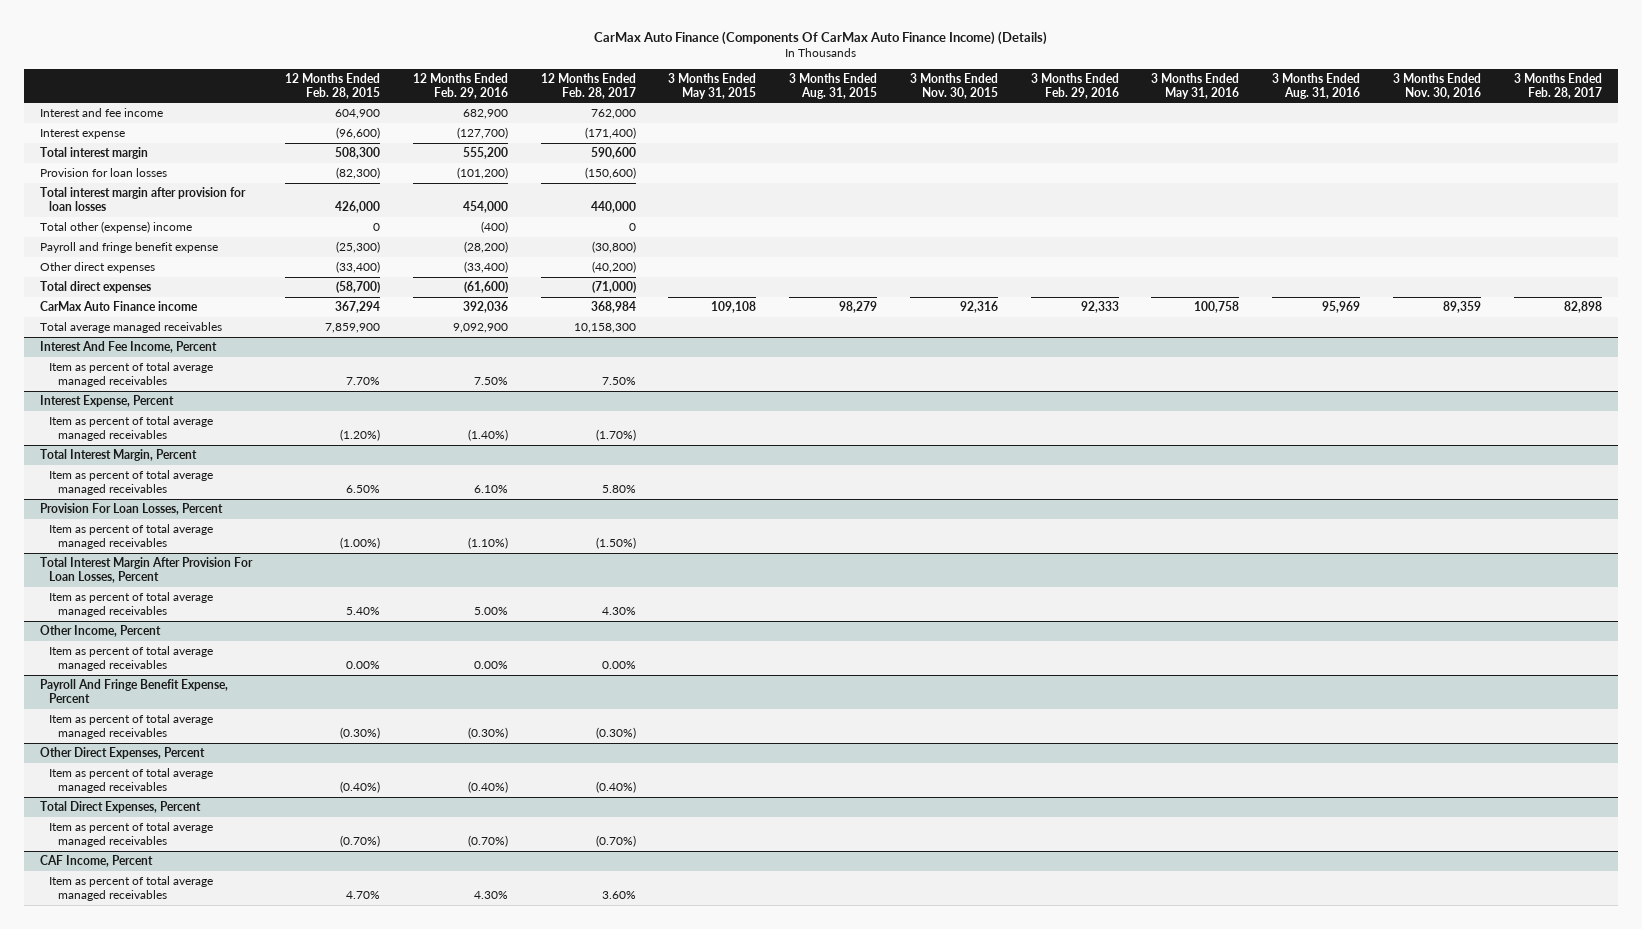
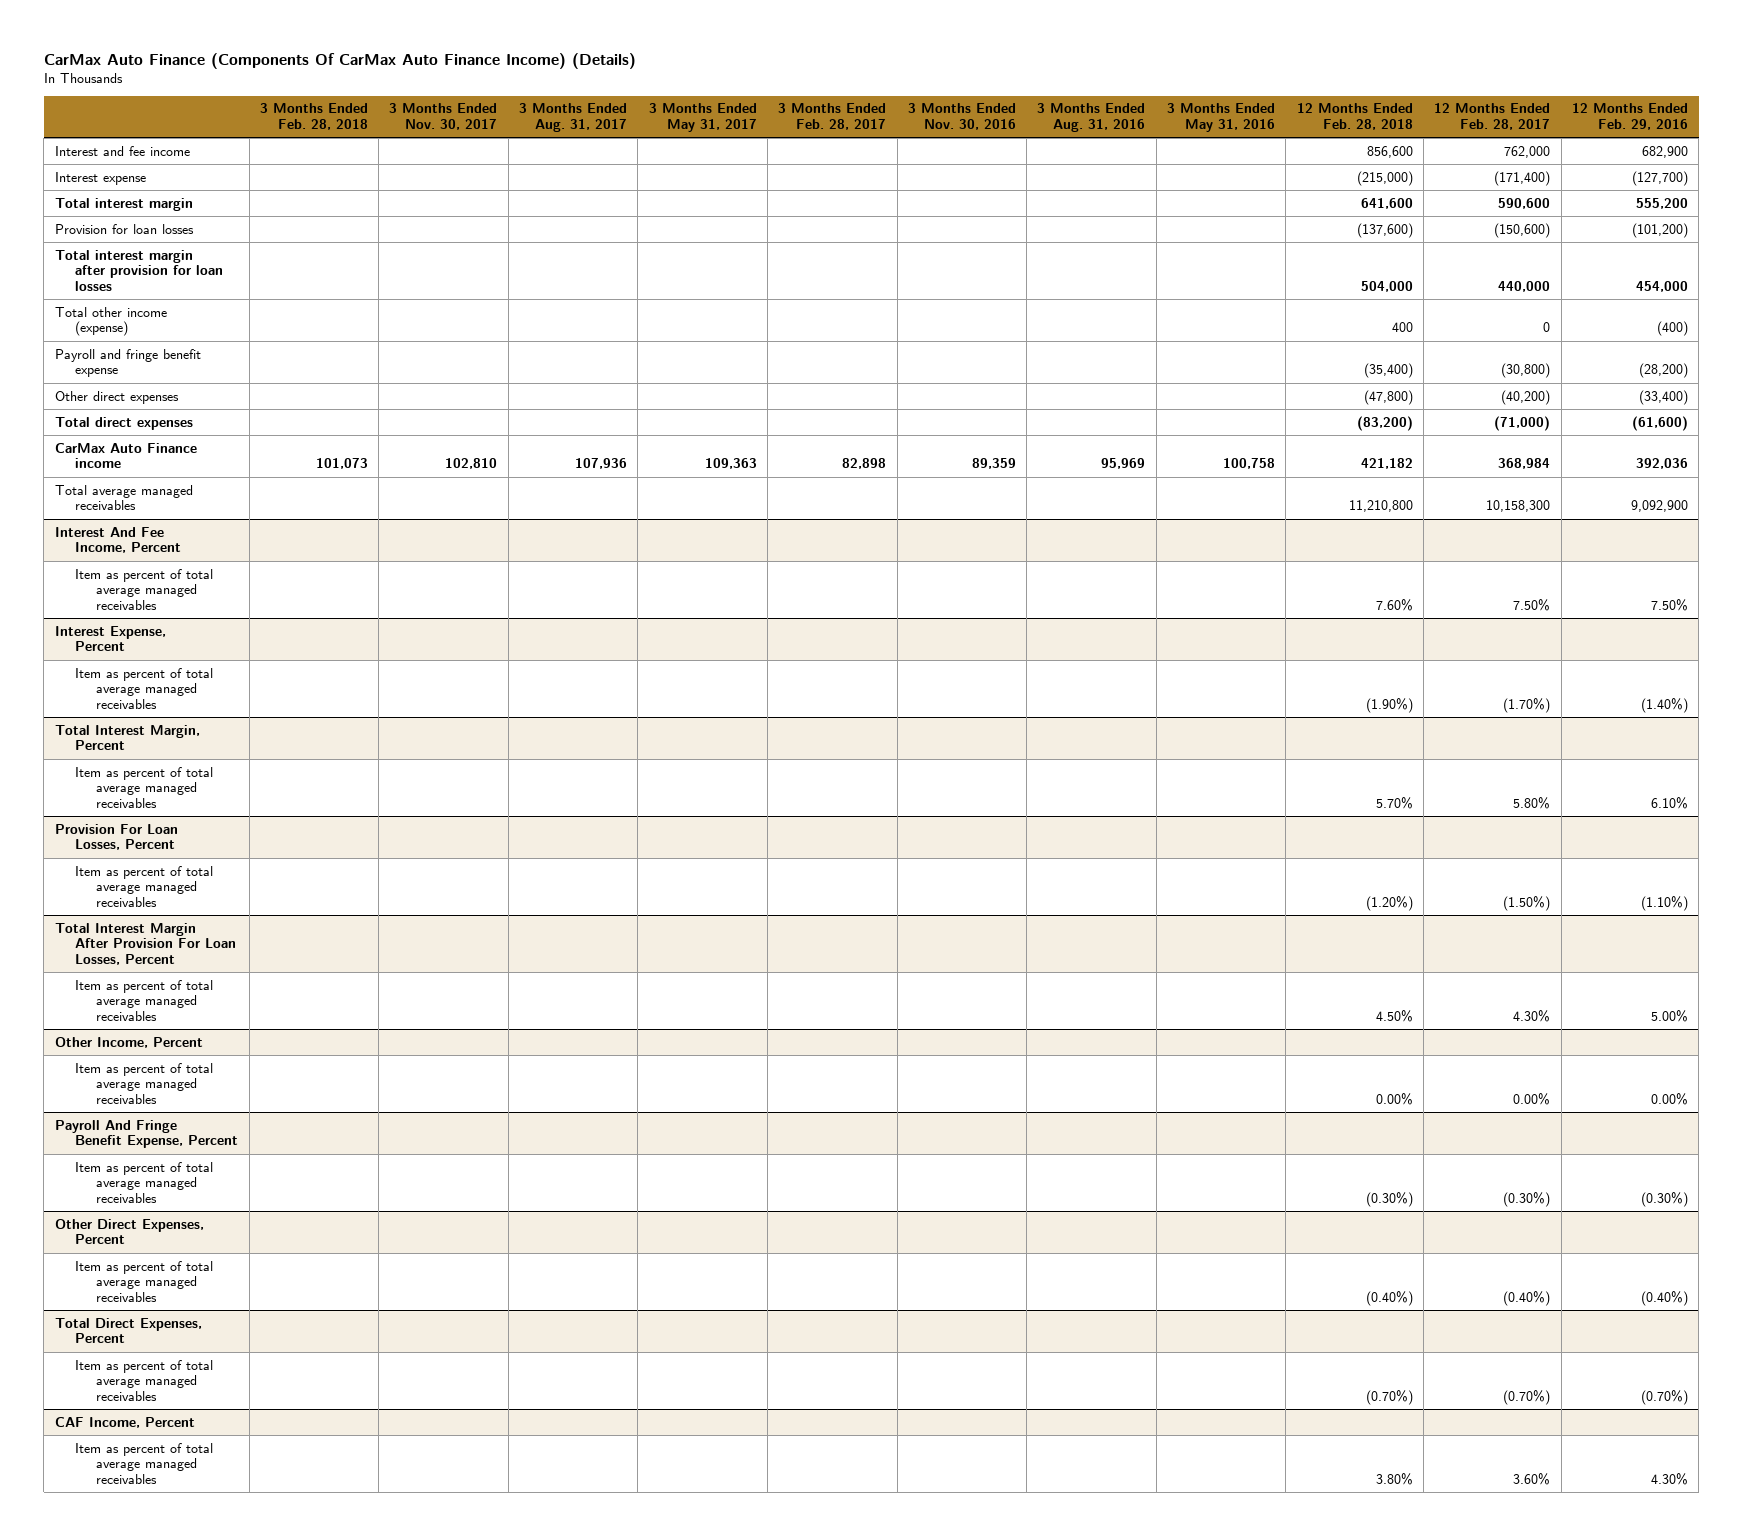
[285,72,381,99] 12 Months Ended Feb. 28, 2015 -> none
[668,72,757,99] 3 Months Ended May 31, 2015 -> none
[789,72,878,99] 3 Months Ended Aug. 31, 2015 -> none
[909,72,998,99] 3 Months Ended Nov. 30, 2015 -> none
[1030,72,1119,99] 3 Months Ended Feb. 29, 2016 -> none
none -> [259,103,368,131] 3 Months Ended Feb. 28, 2018
none -> [389,103,498,131] 3 Months Ended Nov. 30, 2017
none -> [519,103,628,133] 3 Months Ended Aug. 31, 2017
none -> [648,103,757,133] 3 Months Ended May 31, 2017
none -> [1296,103,1413,131] 12 Months Ended Feb. 28, 2018
[40,220,193,233] Total other (expense) income -> [54,306,167,337] Total other income (expense)

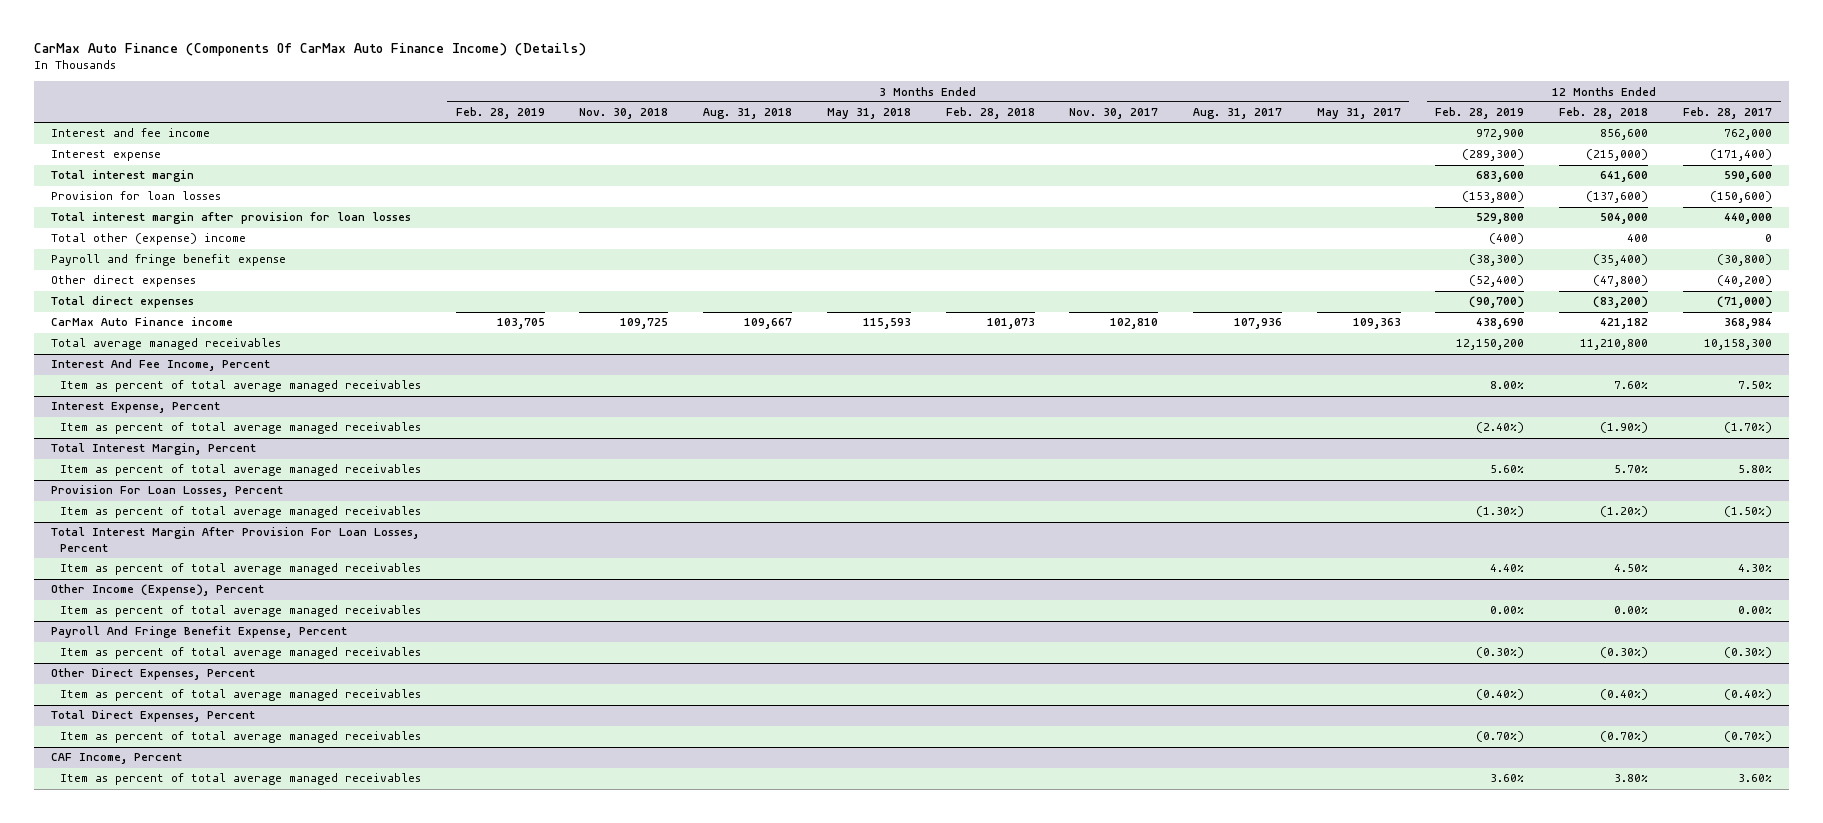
[778,103,887,131] 3 Months Ended Feb. 28, 2017 -> none
[907,103,1016,131] 3 Months Ended Nov. 30, 2016 -> none
[1037,103,1146,133] 3 Months Ended Aug. 31, 2016 -> none
[1167,103,1276,133] 3 Months Ended May 31, 2016 -> none
[1571,103,1688,131] 12 Months Ended Feb. 29, 2016 -> none
none -> [455,107,545,120] Feb. 28, 2019
none -> [579,108,669,120] Nov. 30, 2018
none -> [703,108,793,120] Aug. 31, 2018
none -> [826,108,911,120] May 31, 2018
none -> [1435,107,1525,120] Feb. 28, 2019
[54,306,167,337] Total other income (expense) -> [50,233,246,246] Total other (expense) income
[54,1036,203,1048] Other Income, Percent -> [50,584,264,597] Other Income (Expense), Percent

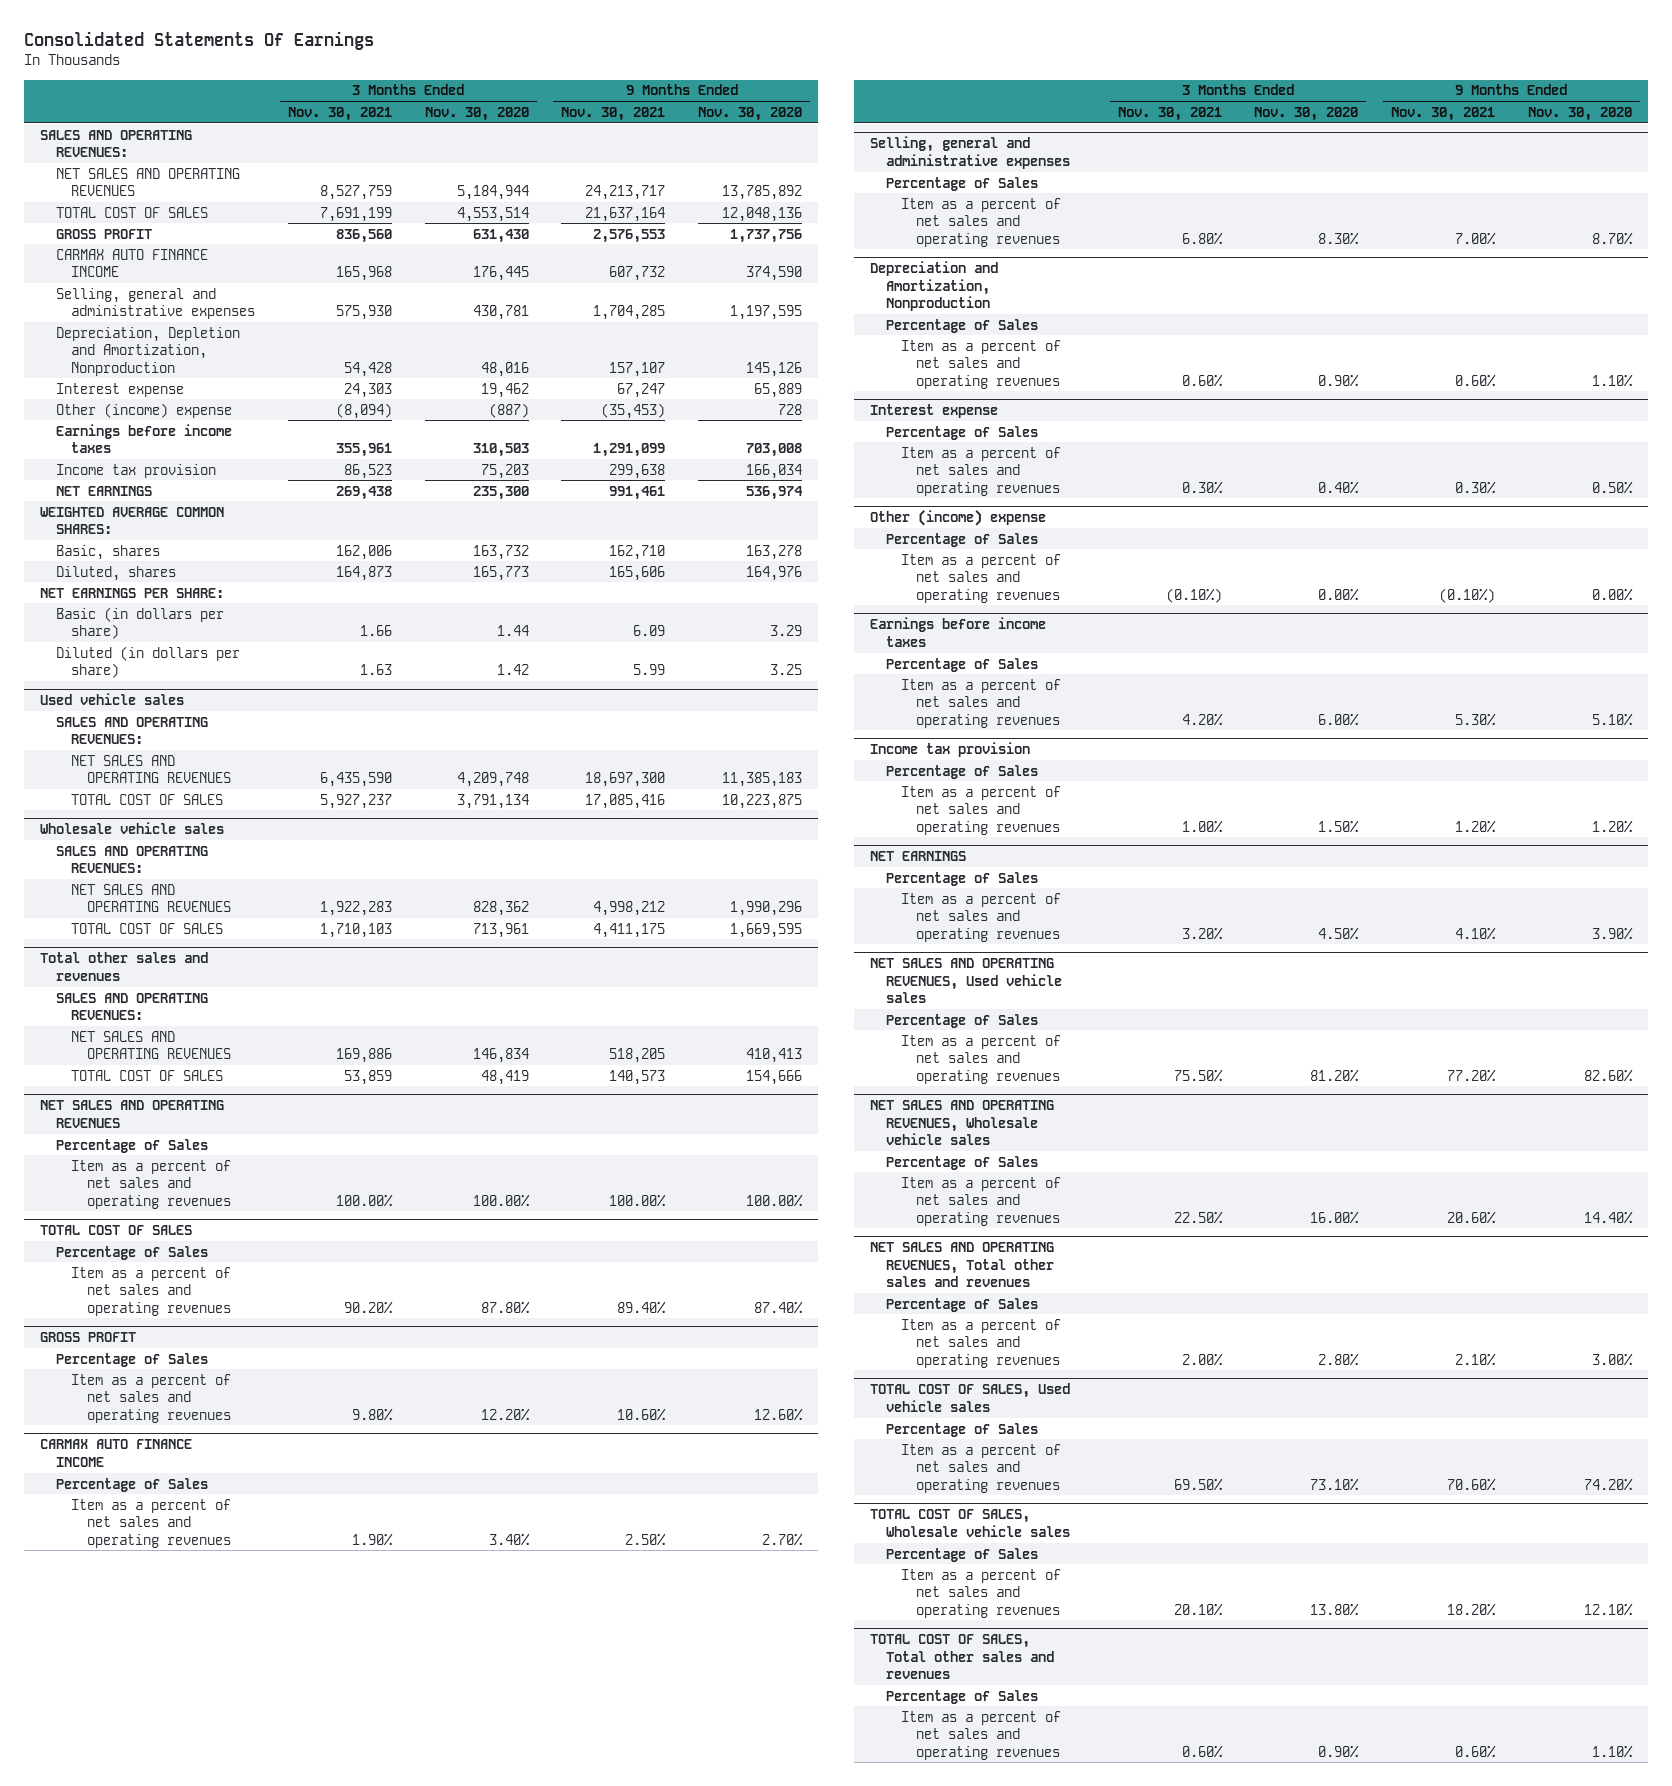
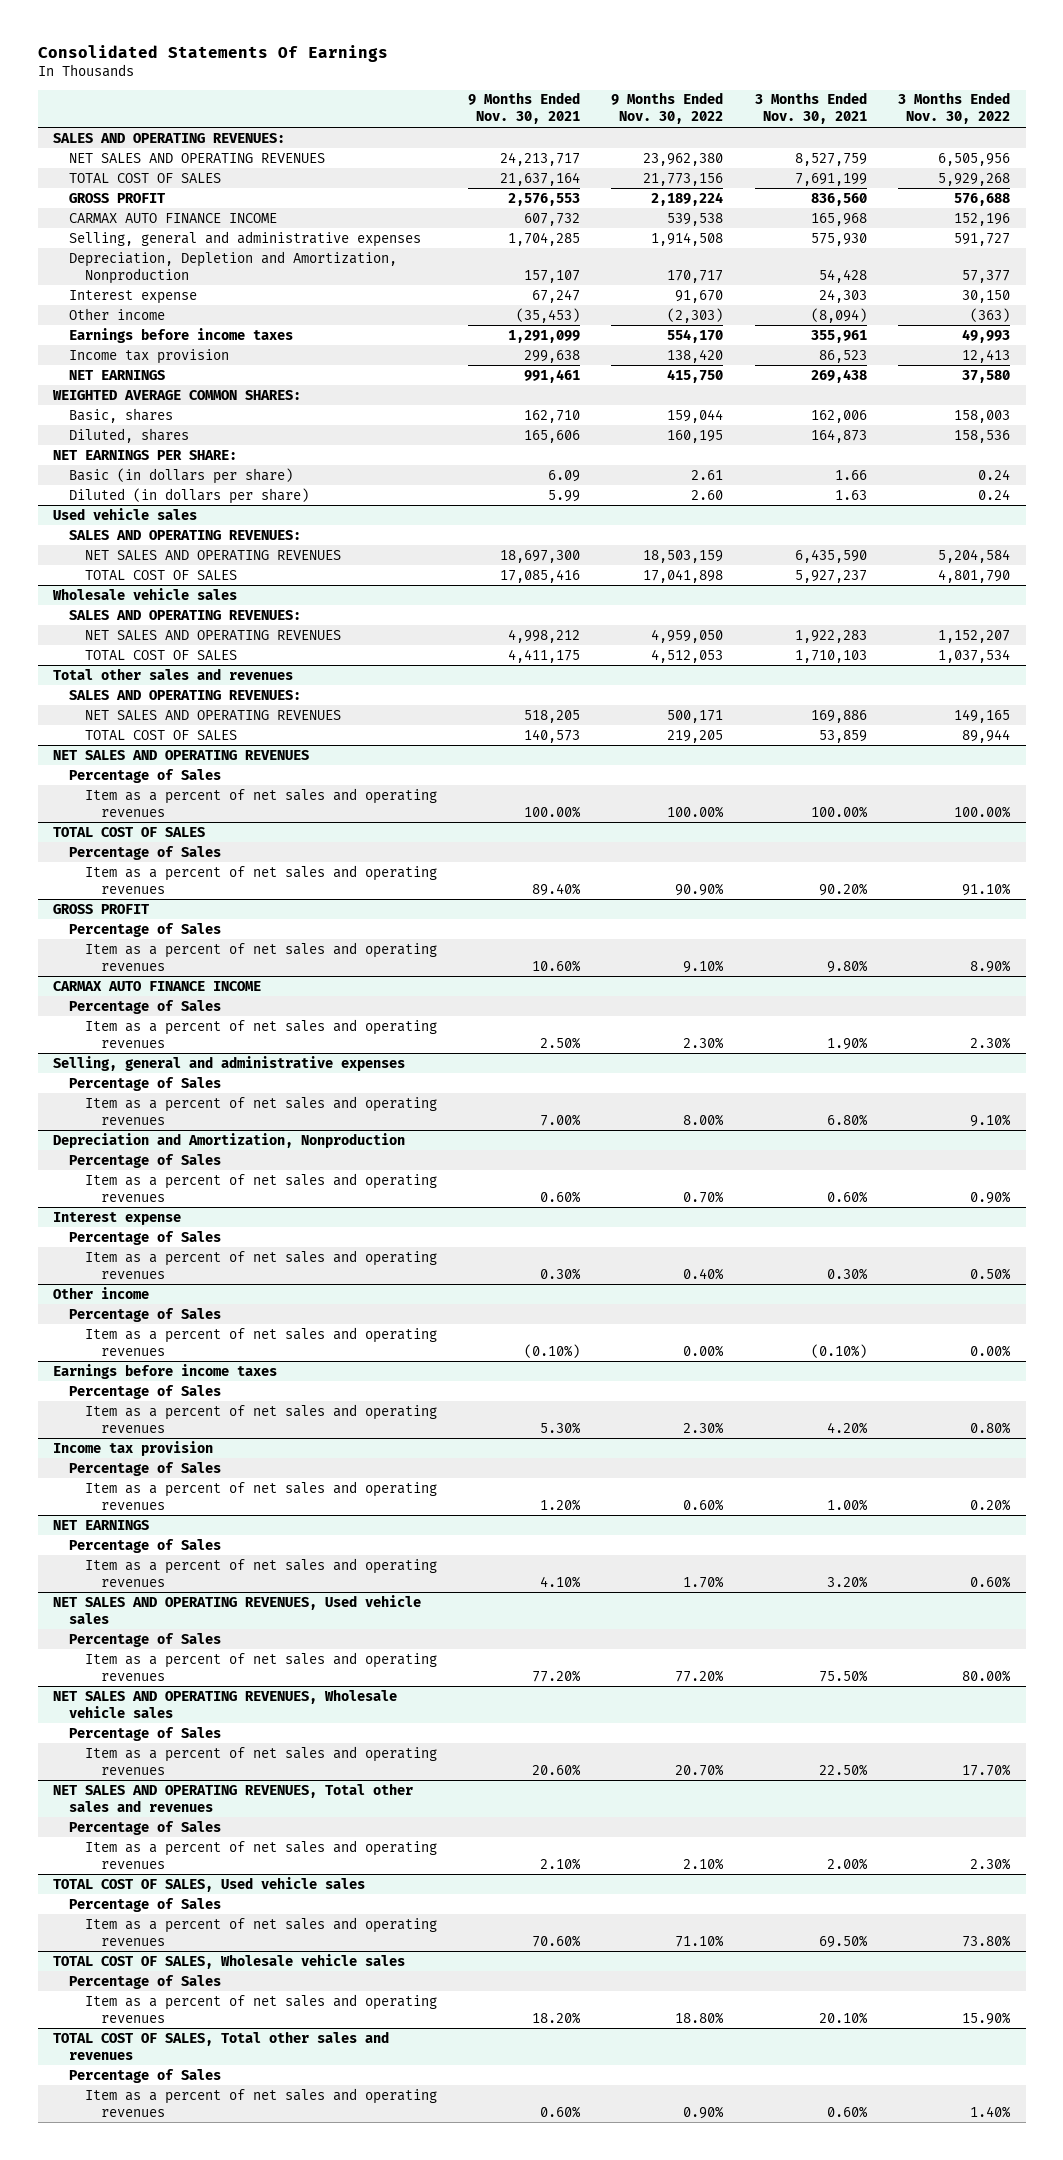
[424,106,529,121] Nov. 30, 2020 -> none
[697,106,802,121] Nov. 30, 2020 -> none
none -> [611,92,724,125] 9 Months Ended Nov. 30, 2022
none -> [897,92,1010,125] 3 Months Ended Nov. 30, 2022
[55,402,232,418] Other (income) expense -> [69,307,166,320] Other income
[870,510,1047,527] Other (income) expense -> [53,1286,150,1299] Other income

